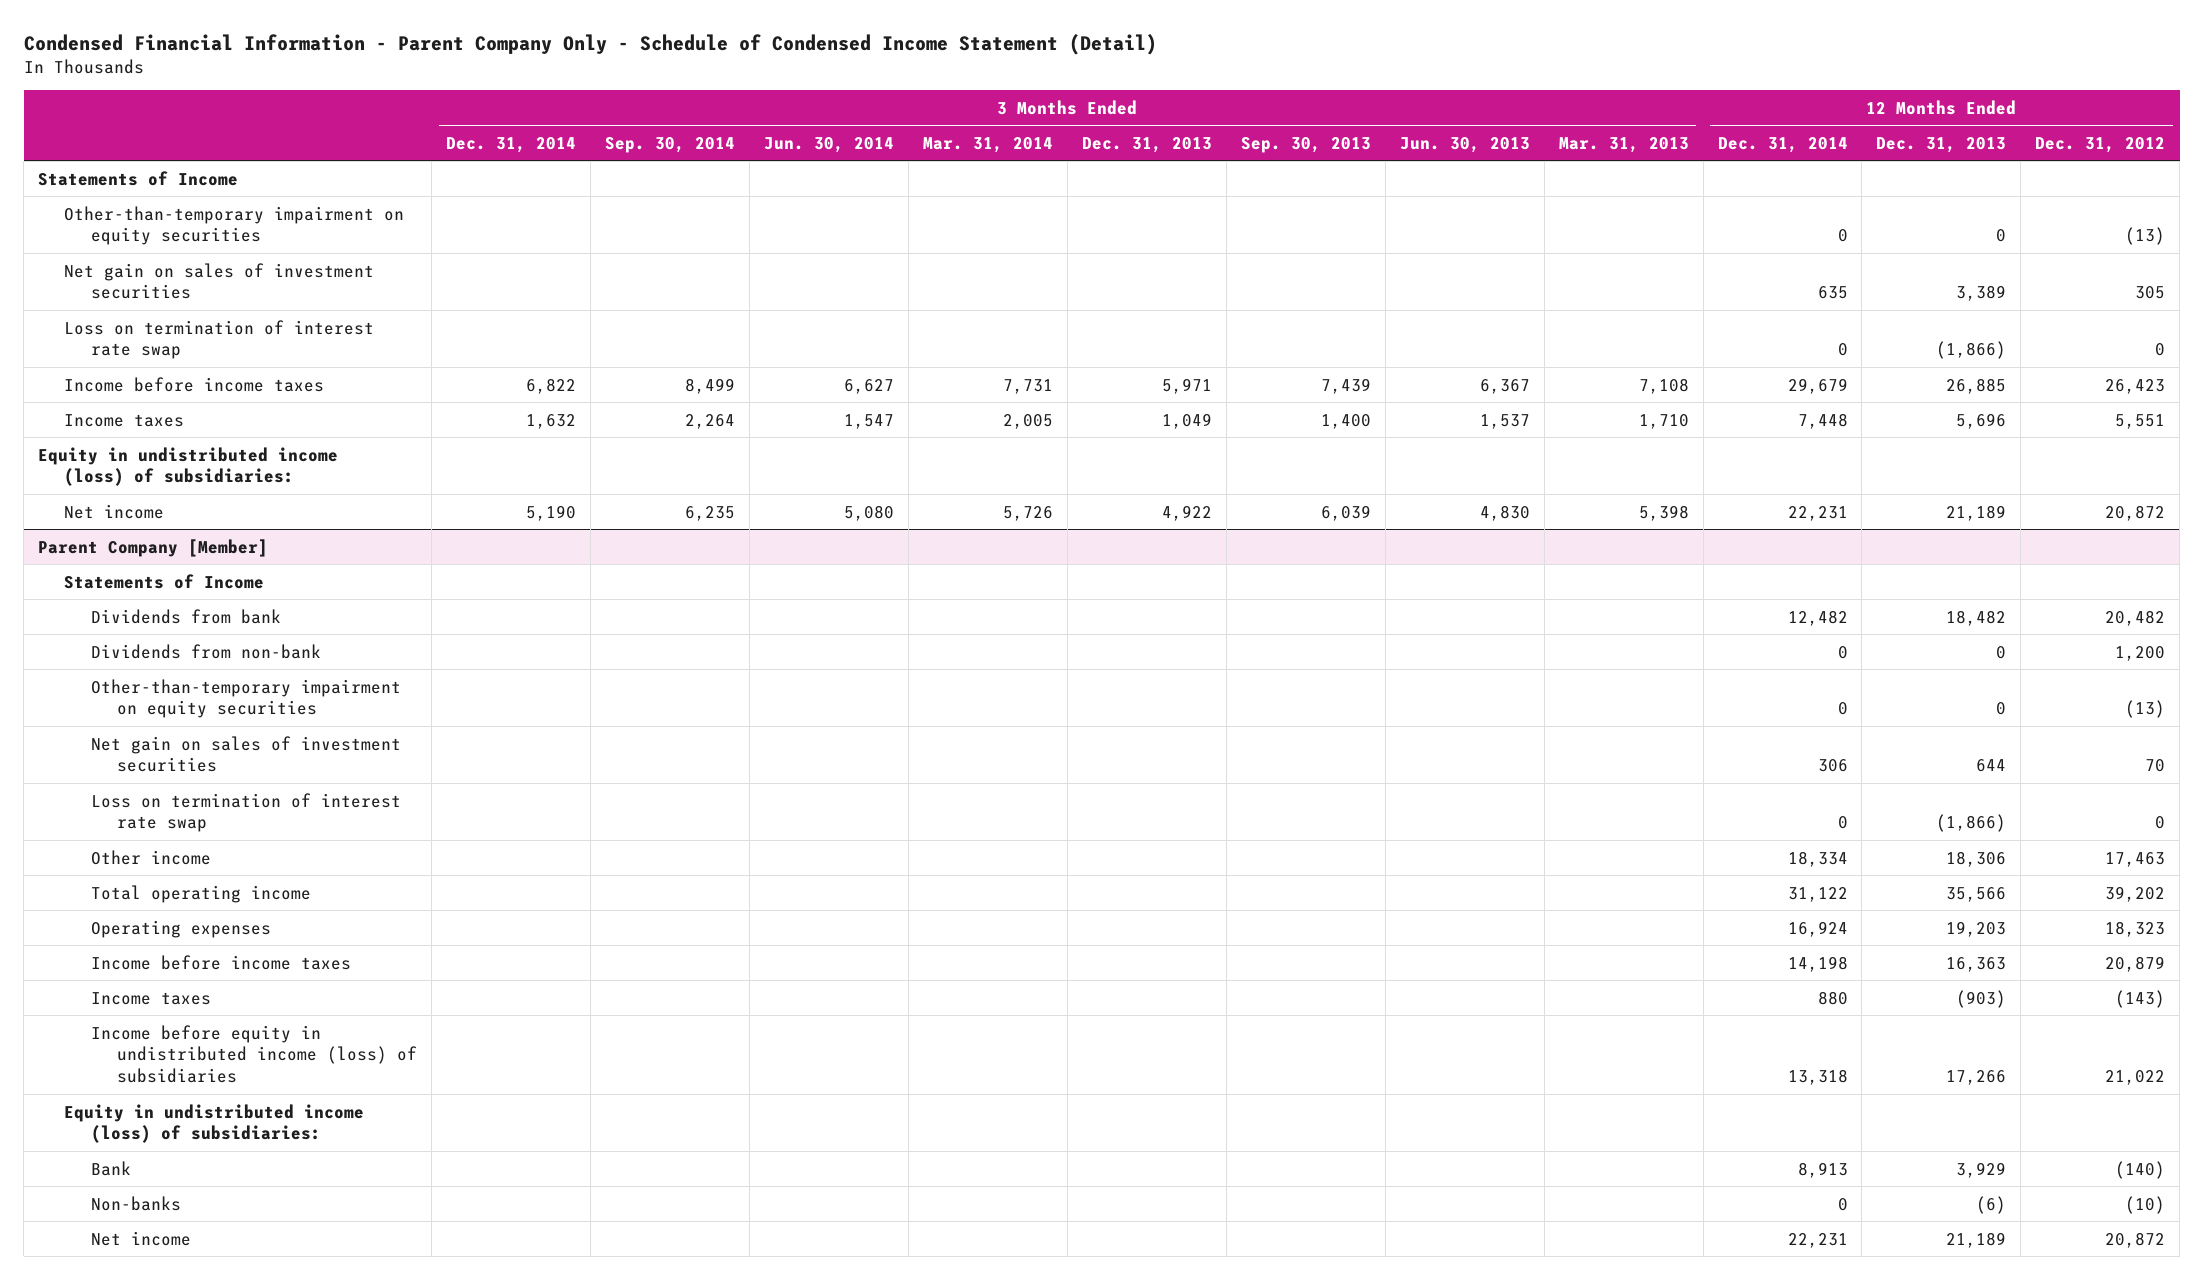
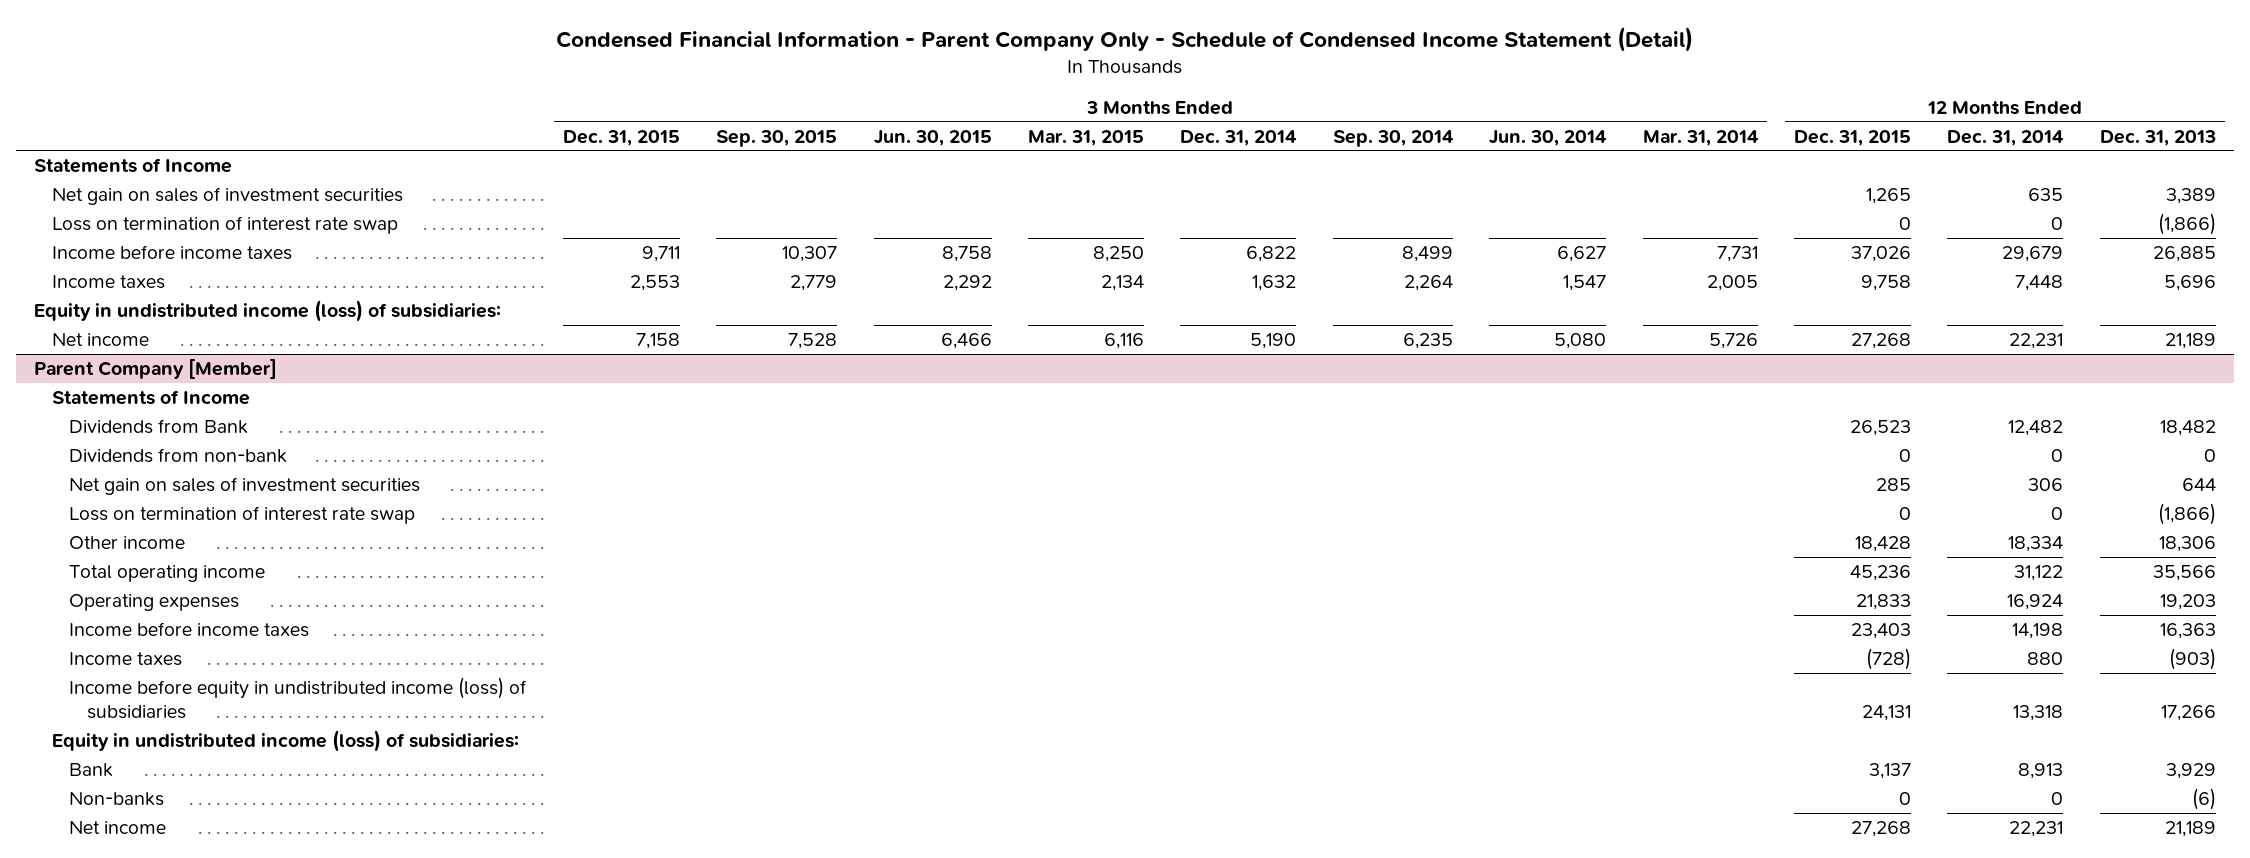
[1081,136,1212,153] Dec. 31, 2013 -> none
[1240,136,1371,153] Sep. 30, 2013 -> none
[1399,136,1530,153] Jun. 30, 2013 -> none
[1558,136,1689,153] Mar. 31, 2013 -> none
[2035,136,2166,153] Dec. 31, 2012 -> none
none -> [562,129,680,146] Dec. 31, 2015
none -> [716,129,838,147] Sep. 30, 2015
none -> [873,129,992,146] Jun. 30, 2015
none -> [1027,129,1144,146] Mar. 31, 2015
none -> [1794,129,1912,146] Dec. 31, 2015
[64,205,405,246] Other-than-temporary impairment on equity securities -> none
[90,608,281,624] Dividends from bank -> [69,419,249,435] Dividends from Bank
[90,678,401,719] Other-than-temporary impairment on equity securities -> none

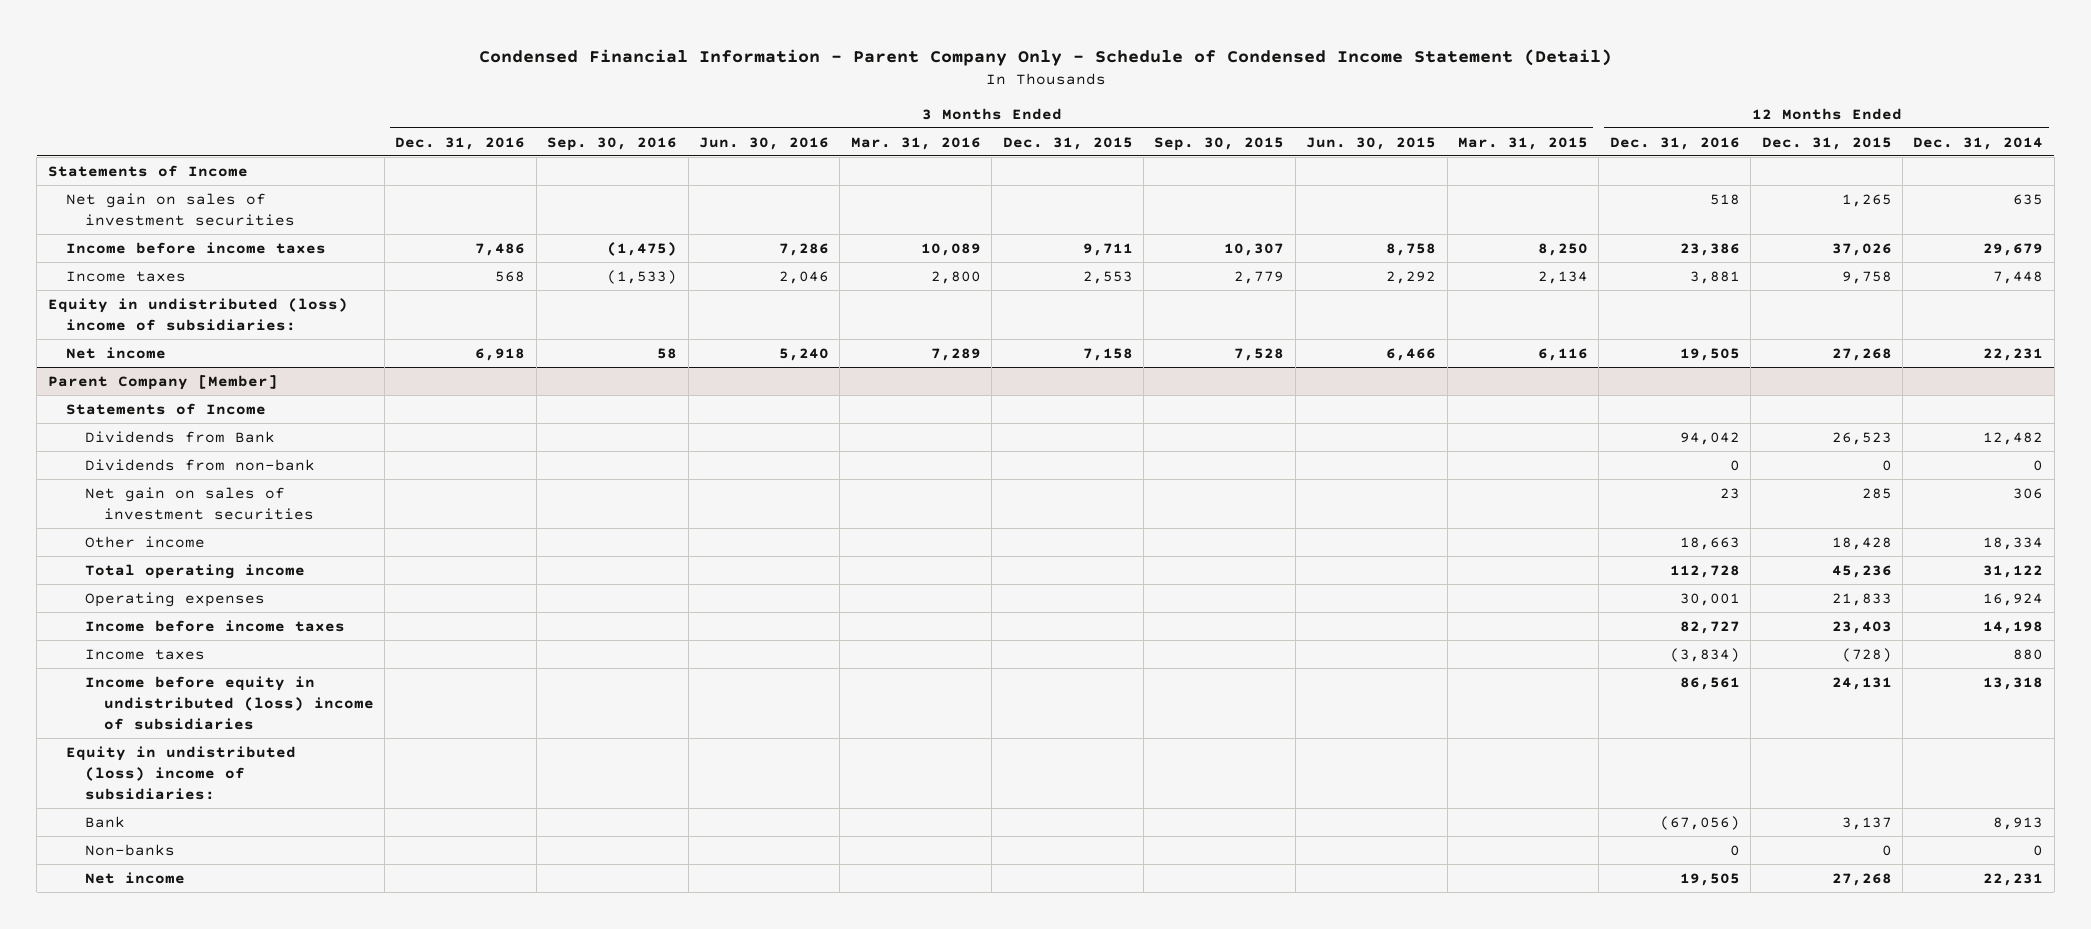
[1180,129,1298,146] Dec. 31, 2014 -> none
[1332,129,1454,147] Sep. 30, 2014 -> none
[1489,129,1608,146] Jun. 30, 2014 -> none
[1642,129,1759,146] Mar. 31, 2014 -> none
[2099,129,2216,146] Dec. 31, 2013 -> none
none -> [395,136,526,150] Dec. 31, 2016
none -> [547,136,678,151] Sep. 30, 2016
none -> [698,136,829,150] Jun. 30, 2016
none -> [850,136,981,150] Mar. 31, 2016
none -> [1609,136,1740,150] Dec. 31, 2016
[51,216,398,235] Loss on termination of interest rate swap -> none
[34,300,502,323] Equity in undistributed income (loss) of subsidiaries: -> [47,297,348,331] Equity in undistributed (loss) income of subsidiaries:
[69,506,416,525] Loss on termination of interest rate swap -> none
[69,677,528,719] Income before equity in undistributed income (loss) of subsidiaries -> [84,675,374,730] Income before equity in undistributed (loss) income of subsidiaries
[51,730,519,753] Equity in undistributed income (loss) of subsidiaries: -> [66,745,297,800] Equity in undistributed (loss) income of subsidiaries:

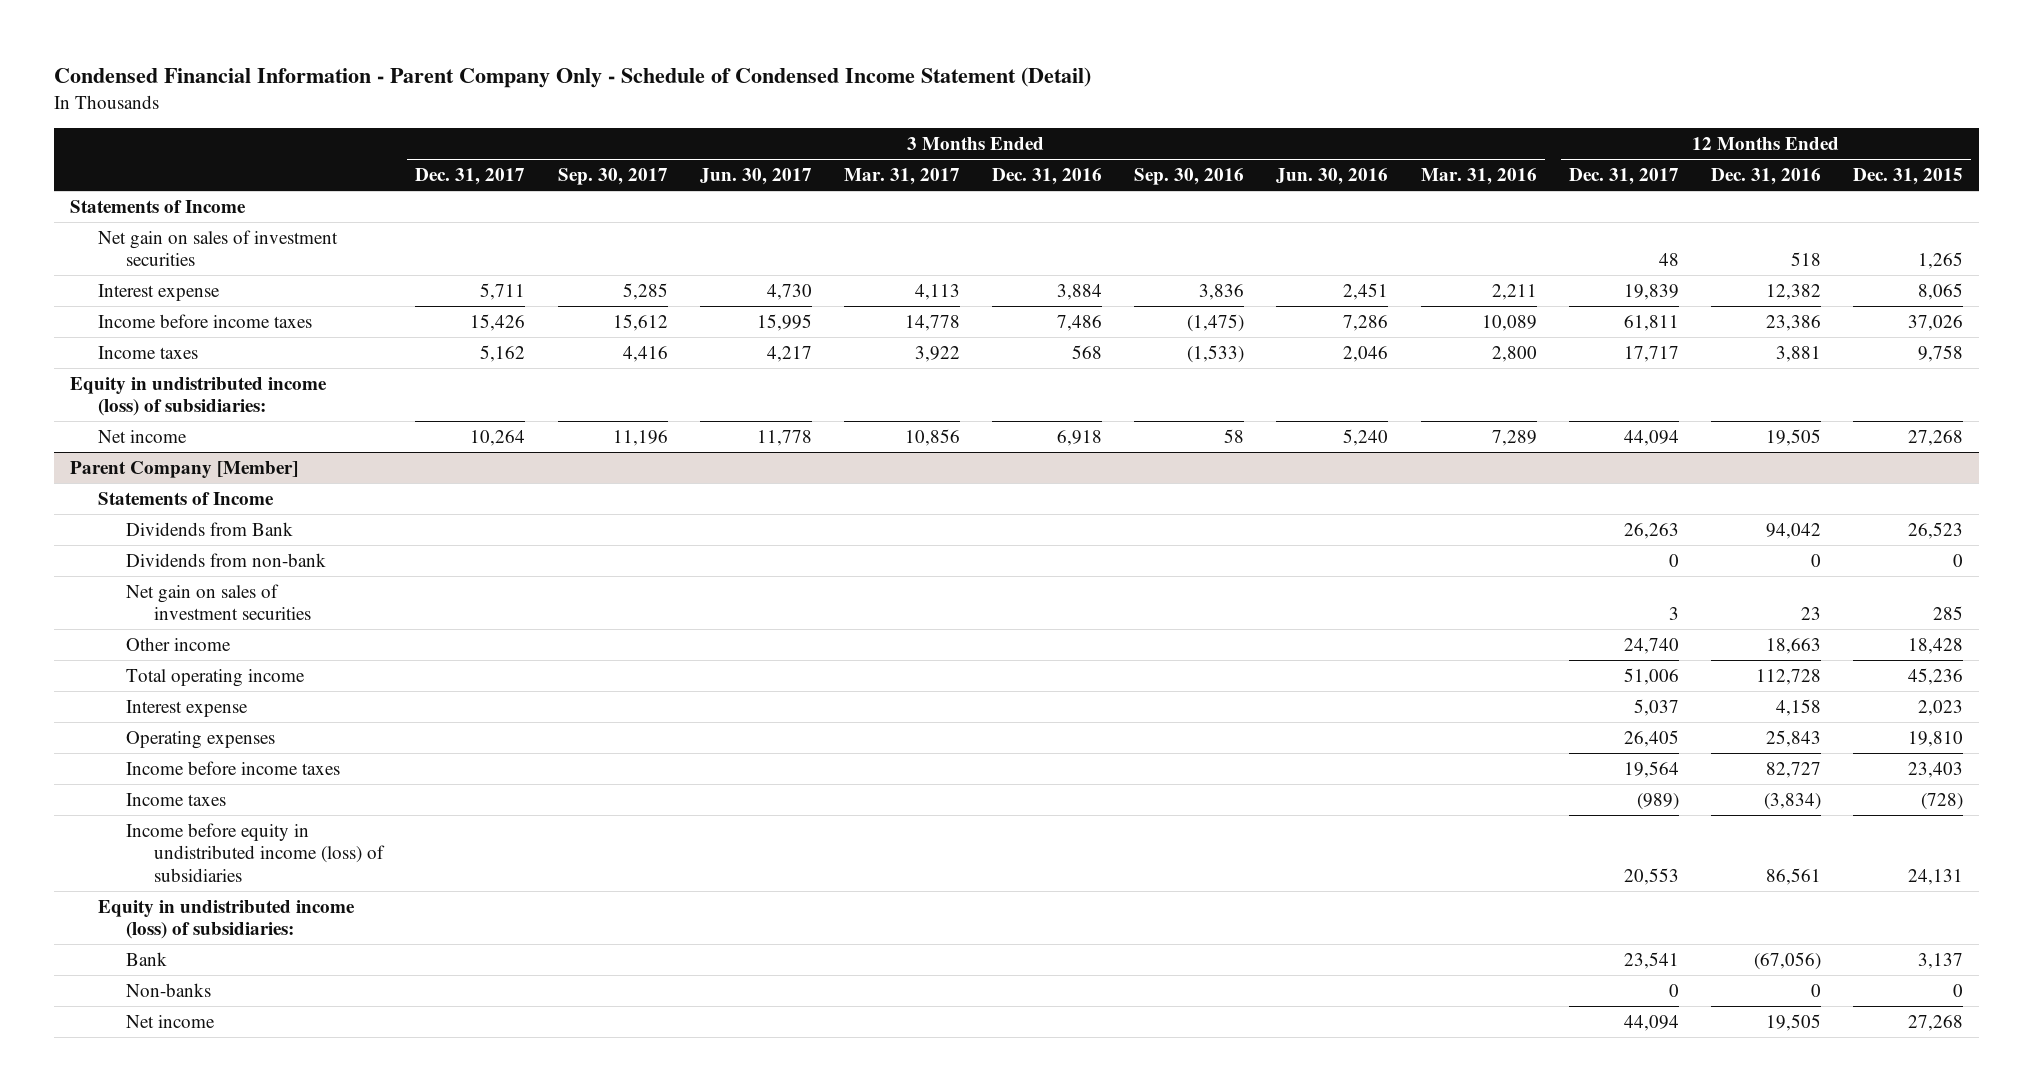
[1002,136,1133,150] Dec. 31, 2015 -> none
[1154,136,1285,151] Sep. 30, 2015 -> none
[1306,136,1437,150] Jun. 30, 2015 -> none
[1457,136,1588,150] Mar. 31, 2015 -> none
[1913,136,2044,150] Dec. 31, 2014 -> none
none -> [415,167,526,185] Dec. 31, 2017
none -> [557,167,668,185] Sep. 30, 2017
none -> [699,167,812,185] Jun. 30, 2017
none -> [843,167,960,185] Mar. 31, 2017
none -> [1568,167,1679,185] Dec. 31, 2017
none -> [98,283,221,301] Interest expense
[47,297,348,331] Equity in undistributed (loss) income of subsidiaries: -> [69,376,327,417] Equity in undistributed income (loss) of subsidiaries:
none -> [126,699,249,717] Interest expense
[1679,592,1740,606] 30,001 -> [1765,729,1821,747] 25,843
[1831,592,1892,606] 21,833 -> [1908,730,1964,747] 19,810
[84,675,374,730] Income before equity in undistributed (loss) income of subsidiaries -> [126,822,386,882] Income before equity in undistributed income (loss) of subsidiaries
[66,745,297,800] Equity in undistributed (loss) income of subsidiaries: -> [98,899,356,940] Equity in undistributed income (loss) of subsidiaries:

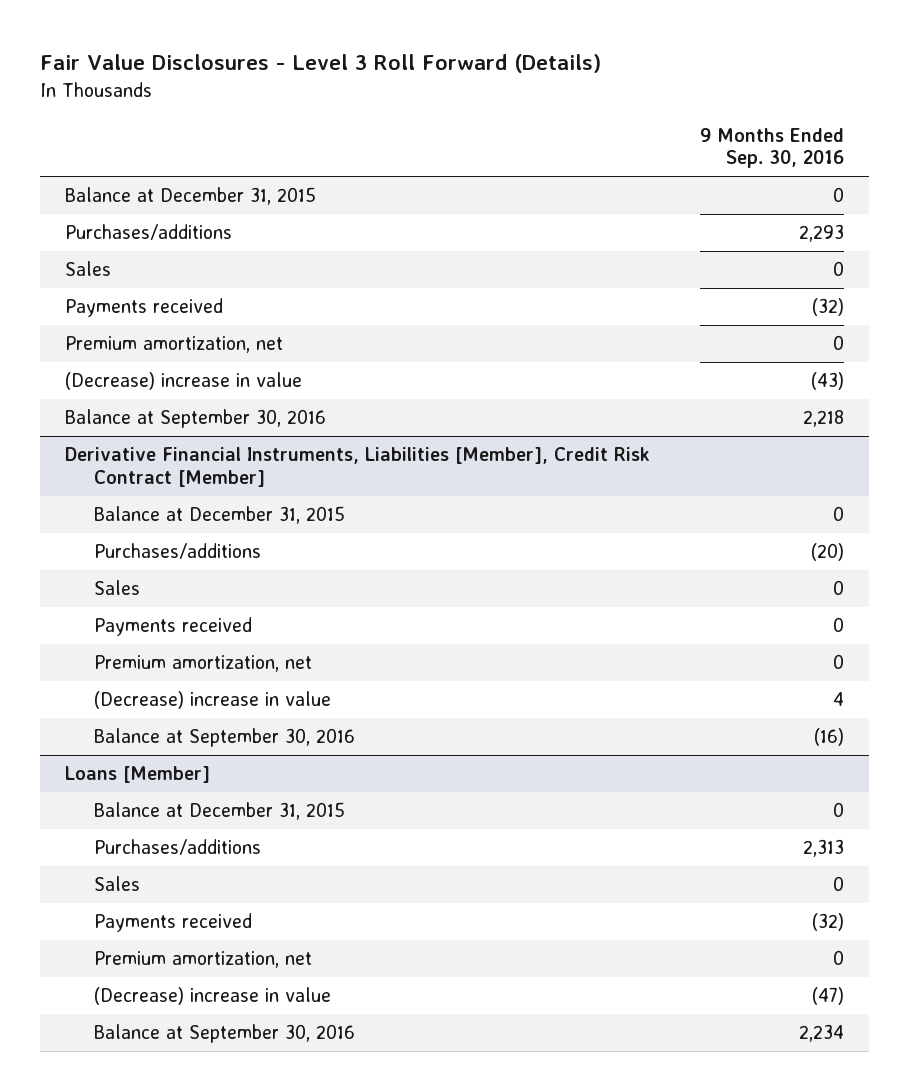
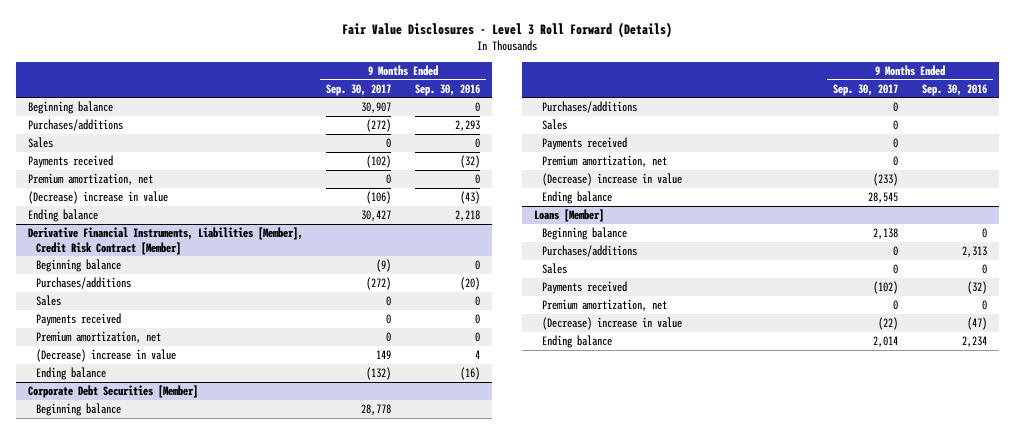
none -> [326,83,392,96] Sep. 30, 2017
[64,187,316,206] Balance at December 31, 2015 -> [27,100,113,114] Beginning balance
[64,409,326,429] Balance at September 30, 2016 -> [27,208,98,222] Ending balance
[93,506,345,525] Balance at December 31, 2015 -> [35,258,121,272] Beginning balance
[93,728,355,748] Balance at September 30, 2016 -> [35,366,106,380] Ending balance
none -> [27,384,198,398] Corporate Debt Securities [Member]
none -> [35,402,121,416] Beginning balance
none -> [542,100,638,113] Purchases/additions
none -> [542,118,568,130] Sales
none -> [542,136,628,150] Payments received
none -> [542,154,668,167] Premium amortization, net
none -> [542,172,683,186] (Decrease) increase in value
none -> [542,190,613,204] Ending balance
[93,802,345,821] Balance at December 31, 2015 -> [542,226,628,240] Beginning balance
[93,1024,355,1044] Balance at September 30, 2016 -> [542,334,613,348] Ending balance

